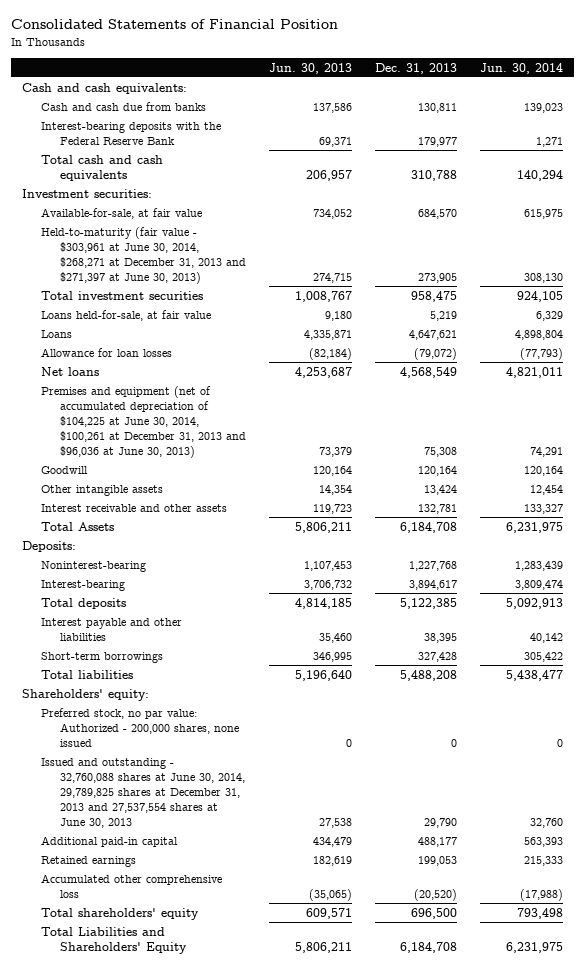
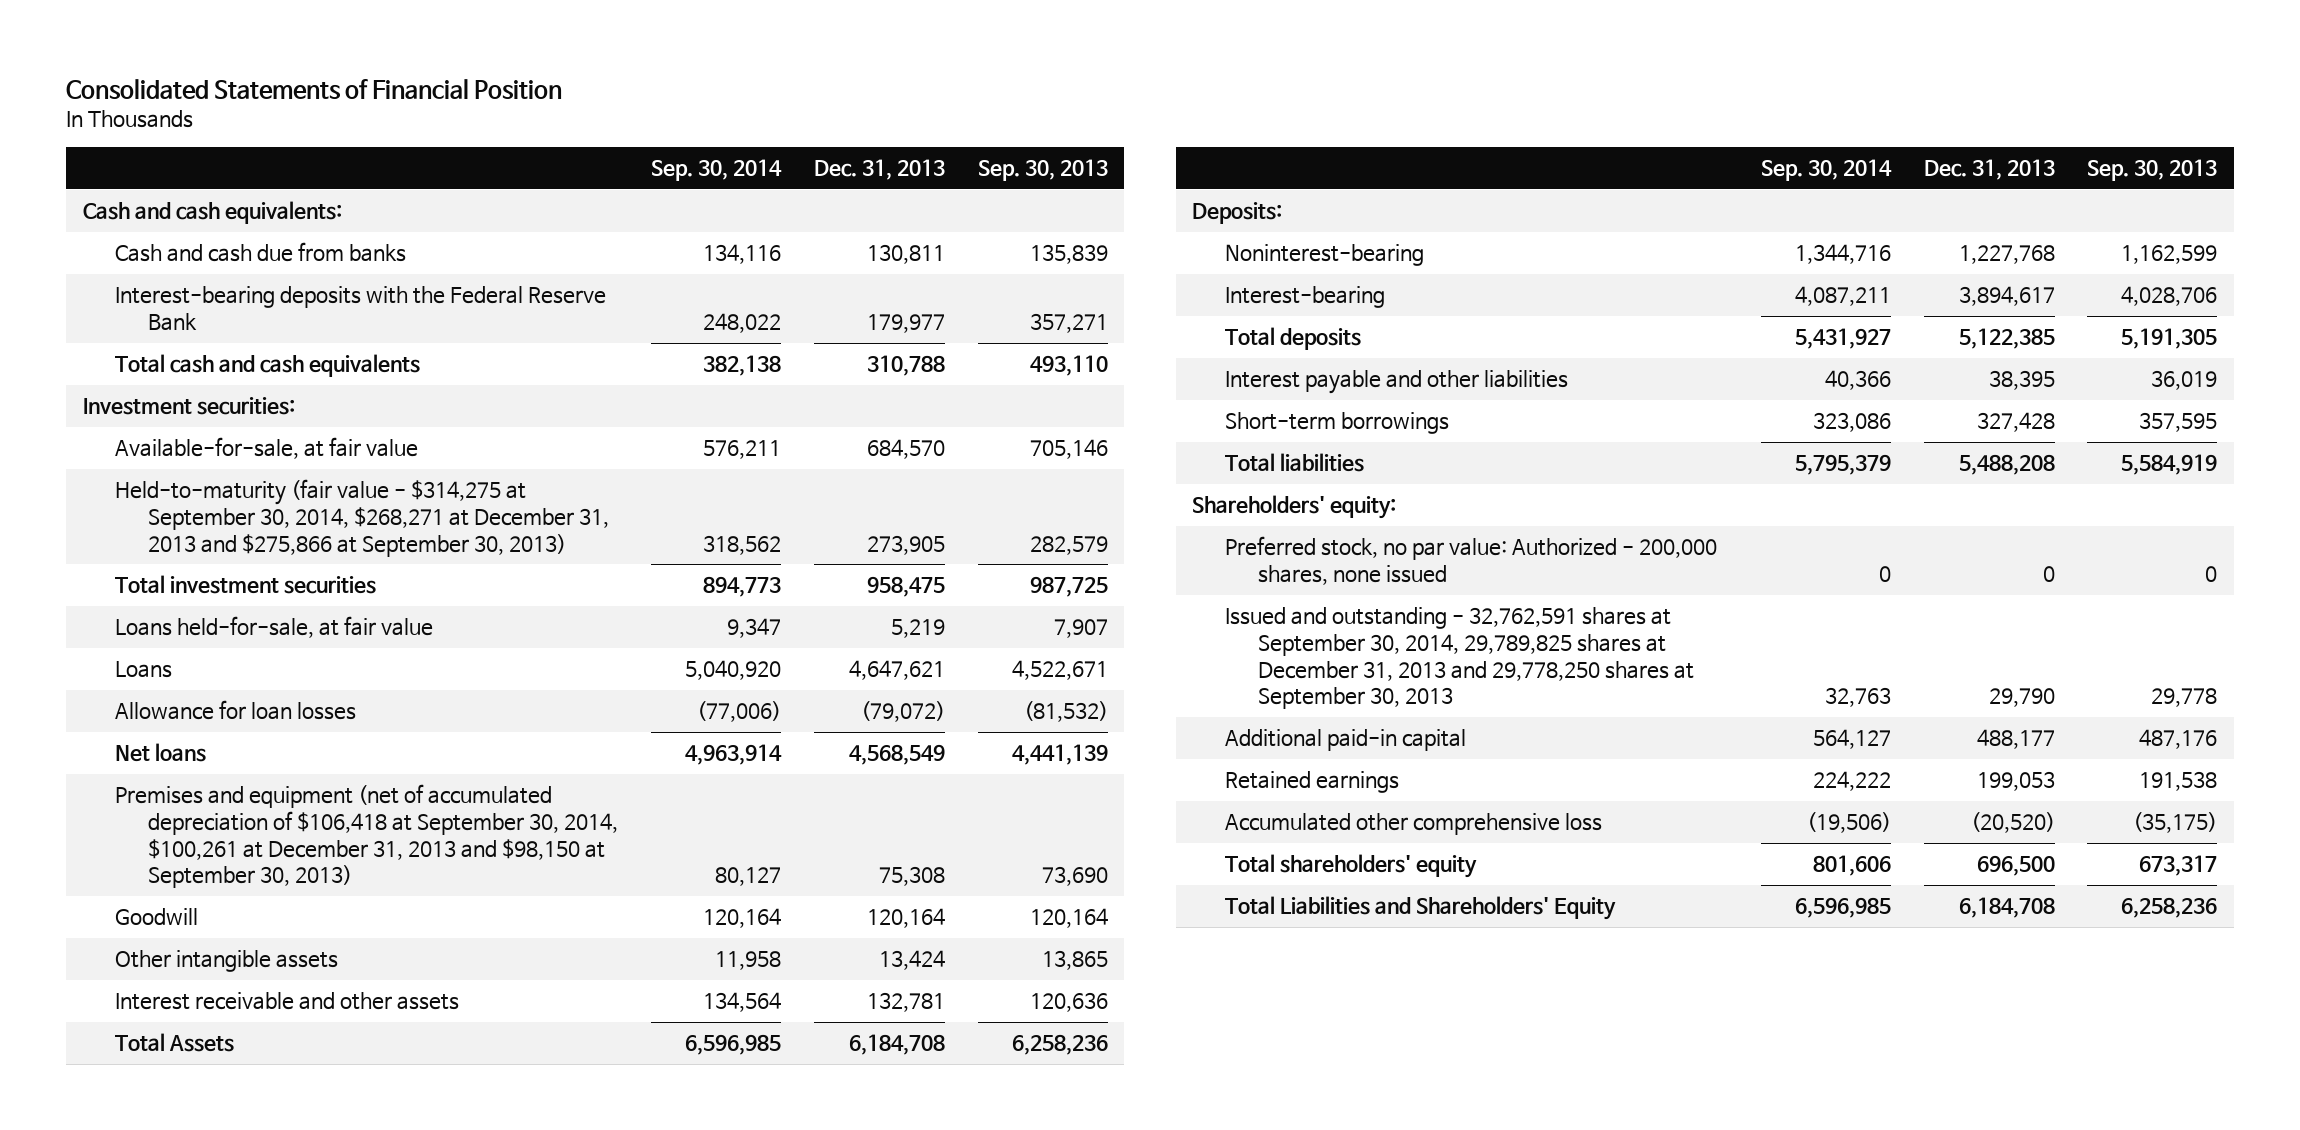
[268,62,352,74] Jun. 30, 2013 -> none
[479,62,563,74] Jun. 30, 2014 -> none
none -> [650,158,782,181] Sep. 30, 2014
none -> [977,158,1108,181] Sep. 30, 2013
[41,226,246,284] Held-to-maturity (fair value - $303,961 at June 30, 2014, $268,271 at December 31, 2013 and $271,397 at June 30, 2013) -> [115,479,610,557] Held-to-maturity (fair value - $314,275 at September 30, 2014, $268,271 at December 31, 2013 and $275,866 at September 30, 2013)
[41,385,246,458] Premises and equipment (net of accumulated depreciation of $104,225 at June 30, 2014, $100,261 at December 31, 2013 and $96,036 at June 30, 2013) -> [115,784,619,889] Premises and equipment (net of accumulated depreciation of $106,418 at September 30, 2014, $100,261 at December 31, 2013 and $98,150 at September 30, 2013)
[41,757,245,828] Issued and outstanding - 32,760,088 shares at June 30, 2014, 29,789,825 shares at December 31, 2013 and 27,537,554 shares at June 30, 2013 -> [1224,607,1694,710] Issued and outstanding - 32,762,591 shares at September 30, 2014, 29,789,825 shares at December 31, 2013 and 29,778,250 shares at September 30, 2013

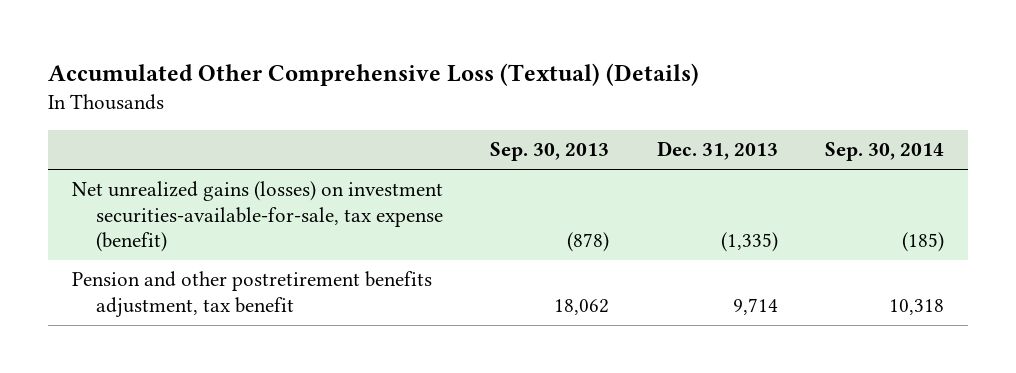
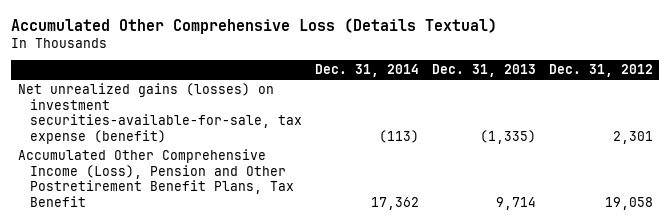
[48,62,700,86] Accumulated Other Comprehensive Loss (Textual) (Details) -> [11,17,498,34] Accumulated Other Comprehensive Loss (Details Textual)
[490,142,610,162] Sep. 30, 2013 -> none
[825,142,945,162] Sep. 30, 2014 -> none
none -> [315,64,420,78] Dec. 31, 2014
none -> [548,64,653,78] Dec. 31, 2012
[71,271,432,317] Pension and other postretirement benefits adjustment, tax benefit -> [17,149,295,207] Accumulated Other Comprehensive Income (Loss), Pension and Other Postretirement Benefit Plans, Tax Benefit

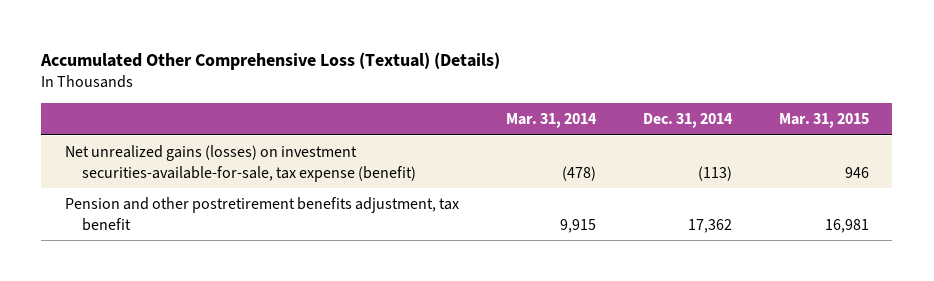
[11,17,498,34] Accumulated Other Comprehensive Loss (Details Textual) -> [40,51,501,70] Accumulated Other Comprehensive Loss (Textual) (Details)
[431,64,536,78] Dec. 31, 2013 -> none
[548,64,653,78] Dec. 31, 2012 -> none
none -> [505,112,597,128] Mar. 31, 2014
none -> [778,112,869,128] Mar. 31, 2015
[17,149,295,207] Accumulated Other Comprehensive Income (Loss), Pension and Other Postretirement Benefit Plans, Tax Benefit -> [64,197,459,231] Pension and other postretirement benefits adjustment, tax benefit

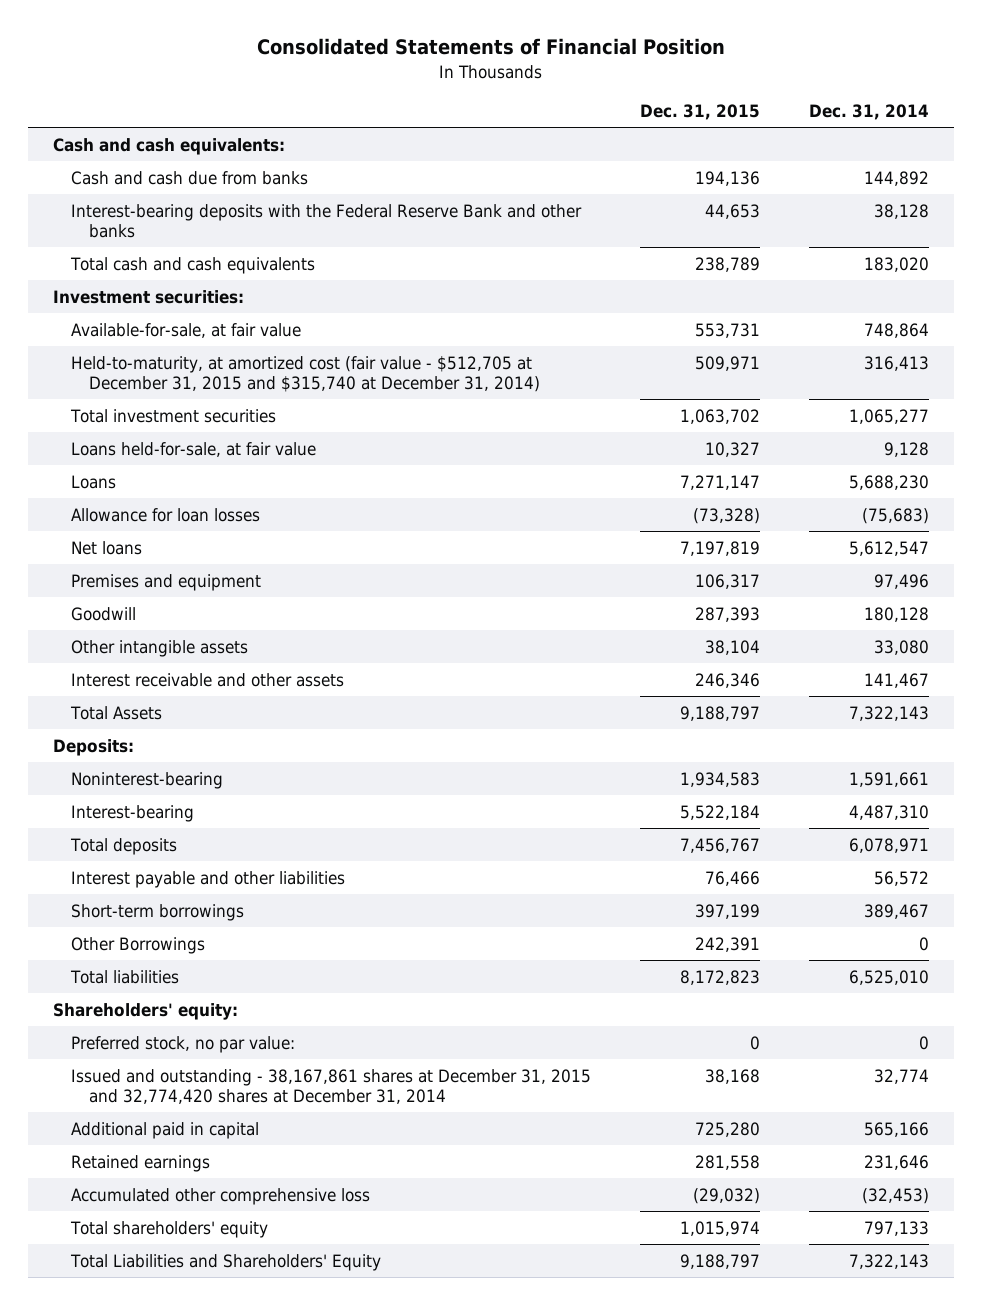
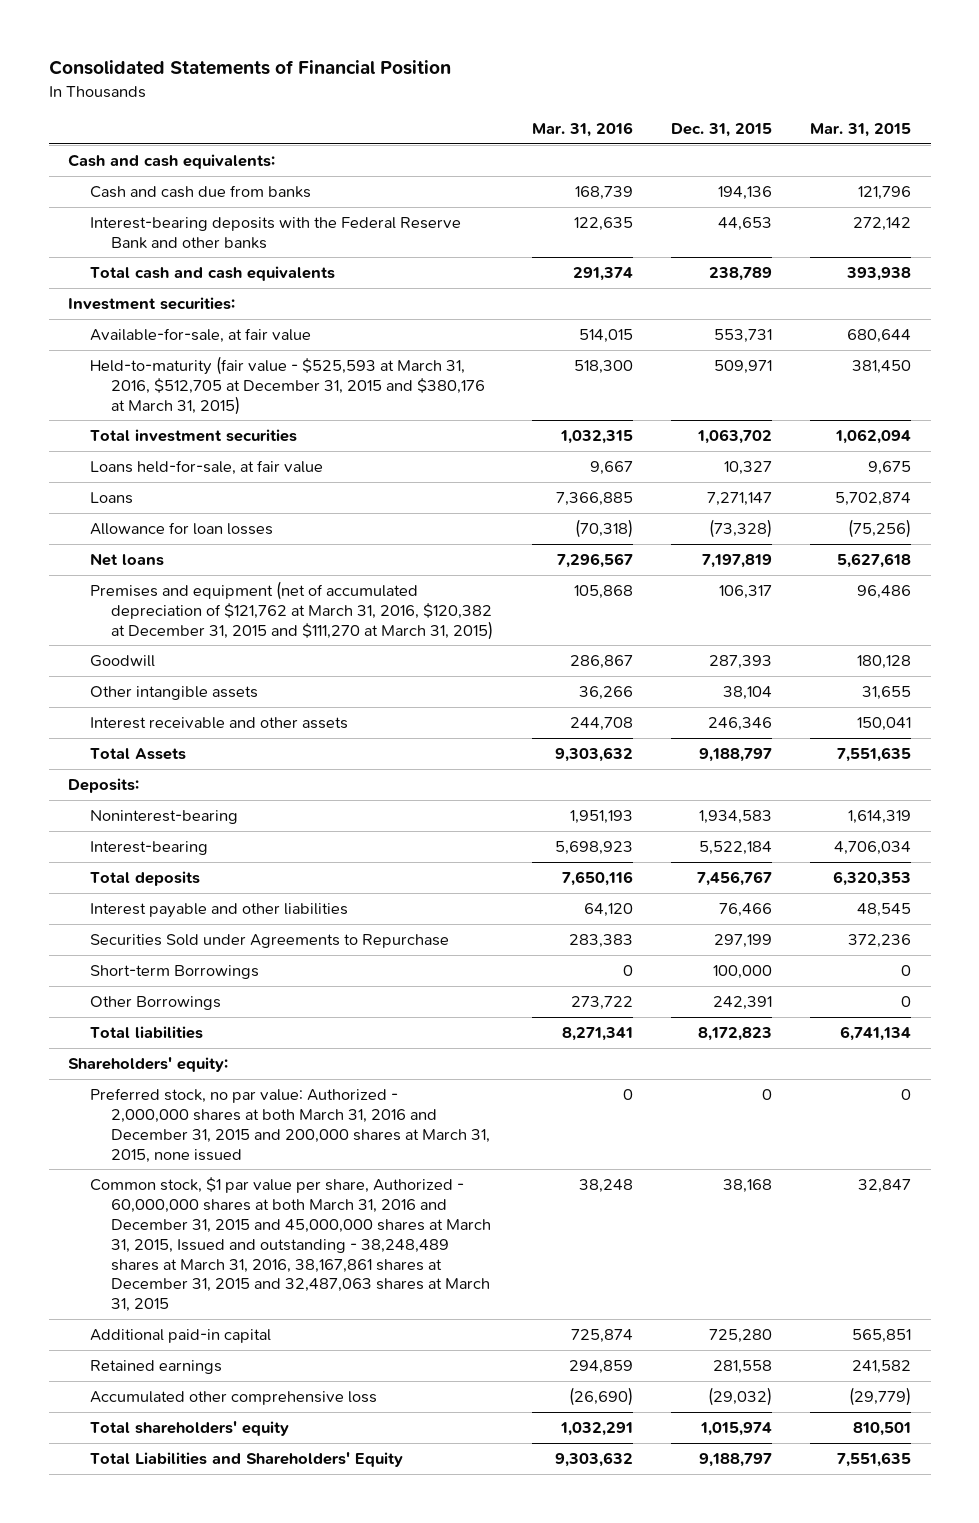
[809,104,930,121] Dec. 31, 2014 -> none
none -> [531,122,633,138] Mar. 31, 2016
none -> [810,123,912,138] Mar. 31, 2015
[71,355,541,392] Held-to-maturity, at amortized cost (fair value - $512,705 at December 31, 2015 and $315,740 at December 31, 2014) -> [89,355,486,415] Held-to-maturity (fair value - $525,593 at March 31, 2016, $512,705 at December 31, 2015 and $380,176 at March 31, 2015)
[71,573,262,591] Premises and equipment -> [89,580,494,640] Premises and equipment (net of accumulated depreciation of $121,762 at March 31, 2016, $120,382 at December 31, 2015 and $111,270 at March 31, 2015)
none -> [89,933,449,948] Securities Sold under Agreements to Repurchase
[71,903,245,921] Short-term borrowings -> [89,964,259,979] Short-term Borrowings
[695,903,761,919] 397,199 -> [713,964,773,979] 100,000
[71,1035,296,1053] Preferred stock, no par value: -> [89,1087,491,1163] Preferred stock, no par value: Authorized - 2,000,000 shares at both March 31, 2016 and December 31, 2015 and 200,000 shares at March 31, 2015, none issued
[71,1068,592,1104] Issued and outstanding - 38,167,861 shares at December 31, 2015 and 32,774,420 shares at December 31, 2014 -> [89,1176,492,1313] Common stock, $1 par value per share, Authorized - 60,000,000 shares at both March 31, 2016 and December 31, 2015 and 45,000,000 shares at March 31, 2015, Issued and outstanding - 38,248,489 shares at March 31, 2016, 38,167,861 shares at December 31, 2015 and 32,487,063 shares at March 31, 2015
[71,1121,260,1139] Additional paid in capital -> [89,1328,271,1343] Additional paid-in capital

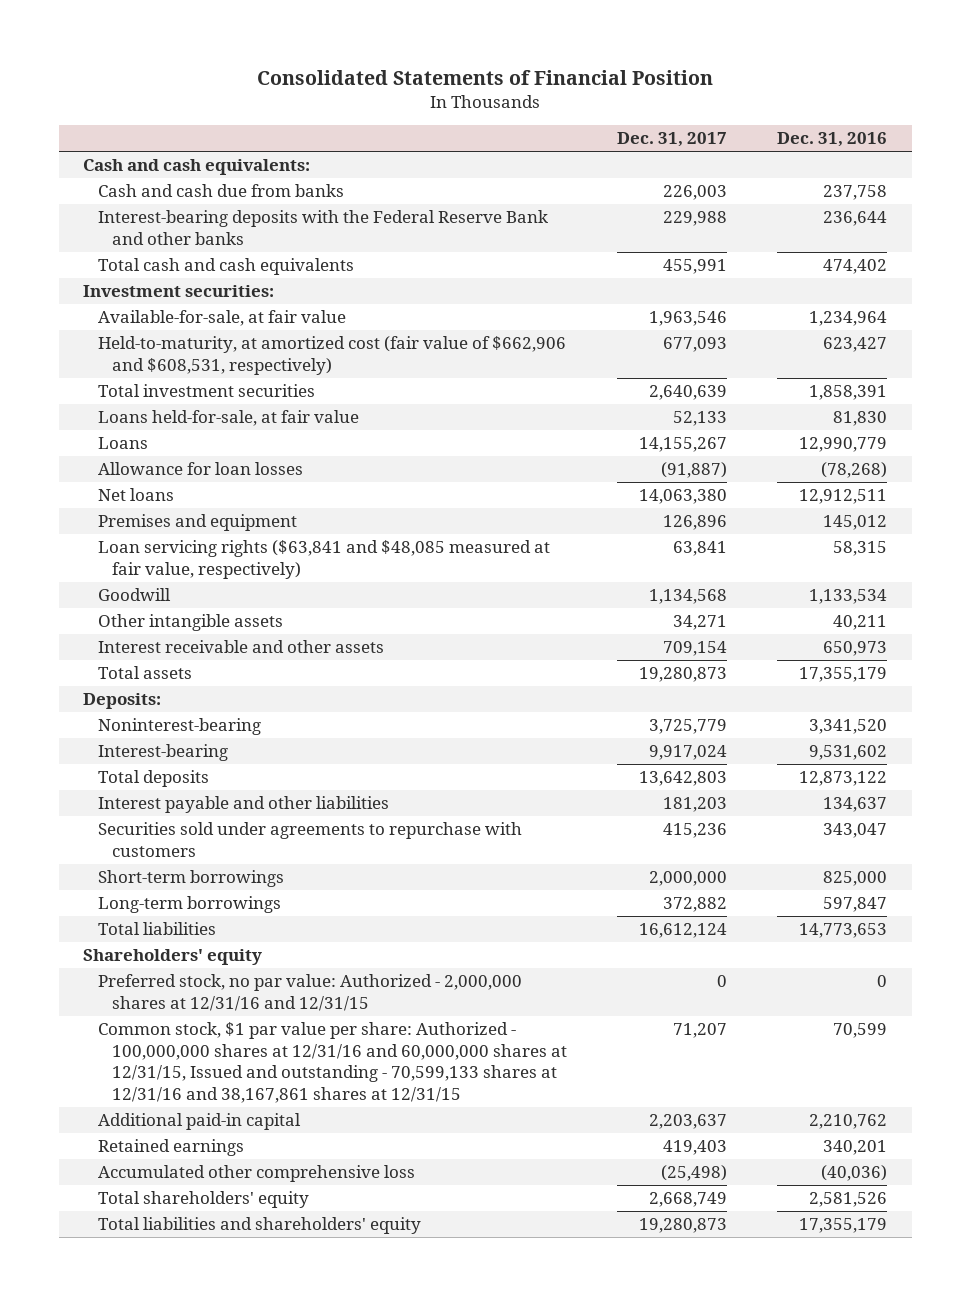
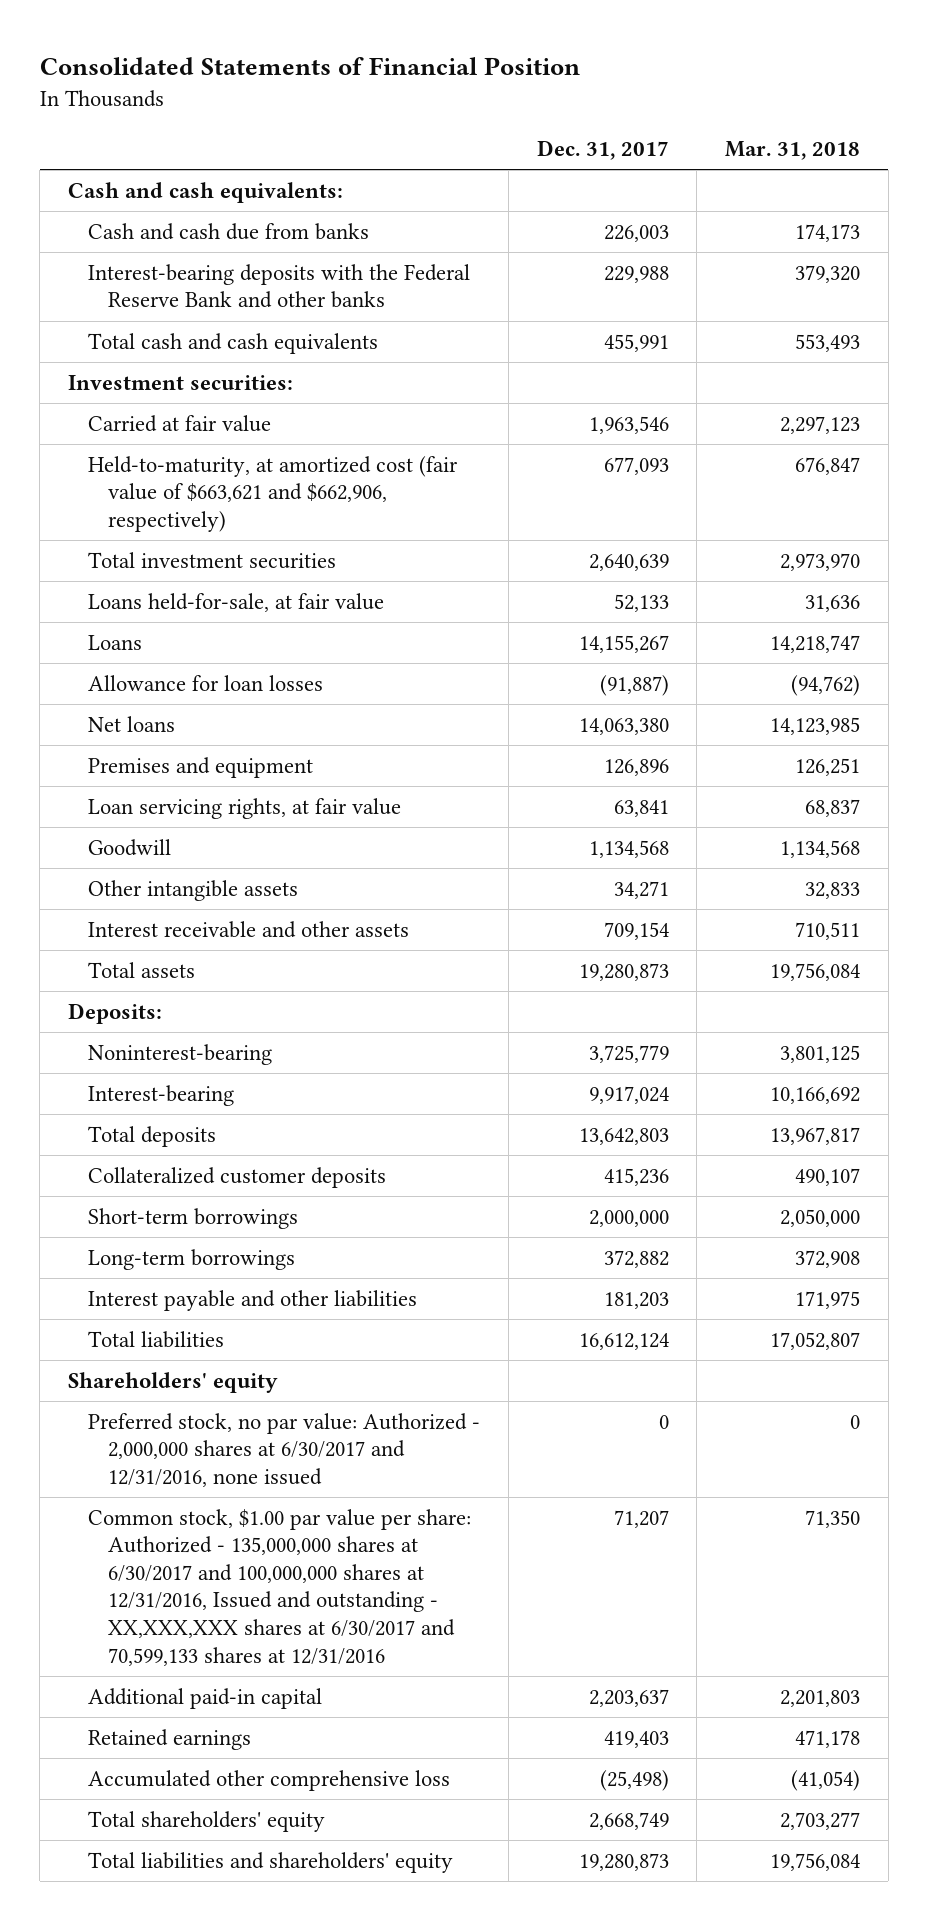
[777,132,888,148] Dec. 31, 2016 -> none
none -> [725,141,861,161] Mar. 31, 2018
[97,310,346,327] Available-for-sale, at fair value -> [87,414,271,432] Carried at fair value
[97,336,566,375] Held-to-maturity, at amortized cost (fair value of $662,906 and $608,531, respectively) -> [87,455,458,532] Held-to-maturity, at amortized cost (fair value of $663,621 and $662,906, respectively)
[97,540,550,579] Loan servicing rights ($63,841 and $48,085 measured at fair value, respectively) -> [87,797,401,819] Loan servicing rights, at fair value
[97,822,522,857] Securities sold under agreements to repurchase with customers -> [87,1166,386,1188] Collateralized customer deposits
[97,796,389,814] Interest payable and other liabilities -> [87,1289,417,1311] Interest payable and other liabilities
[97,974,522,1011] Preferred stock, no par value: Authorized - 2,000,000 shares at 12/31/16 and 12/31/15 -> [87,1412,480,1487] Preferred stock, no par value: Authorized - 2,000,000 shares at 6/30/2017 and 12/31/2016, none issued
[97,1022,568,1103] Common stock, $1 par value per share: Authorized - 100,000,000 shares at 12/31/16 and 60,000,000 shares at 12/31/15, Issued and outstanding - 70,599,133 shares at 12/31/16 and 38,167,861 shares at 12/31/15 -> [87,1508,471,1666] Common stock, $1.00 par value per share: Authorized - 135,000,000 shares at 6/30/2017 and 100,000,000 shares at 12/31/2016, Issued and outstanding - XX,XXX,XXX shares at 6/30/2017 and 70,599,133 shares at 12/31/2016

